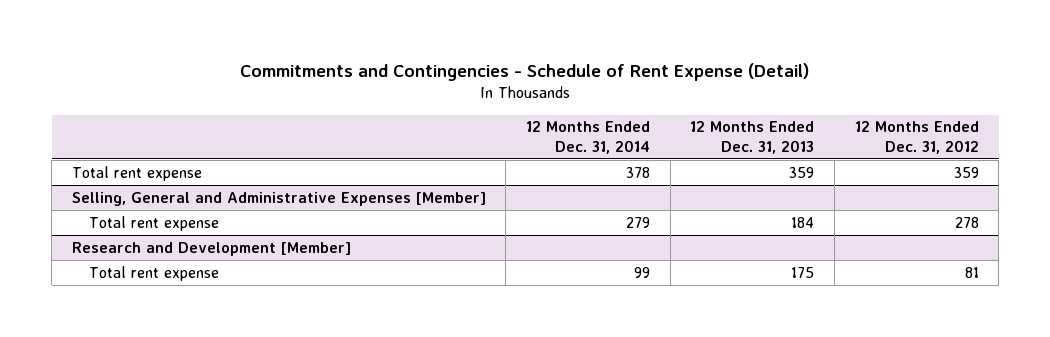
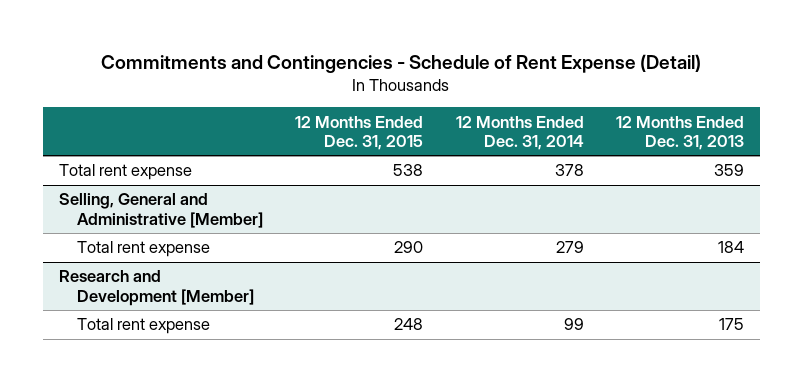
[854,121,979,154] 12 Months Ended Dec. 31, 2012 -> none
none -> [295,115,424,150] 12 Months Ended Dec. 31, 2015
[71,191,486,206] Selling, General and Administrative Expenses [Member] -> [59,193,264,228] Selling, General and Administrative [Member]

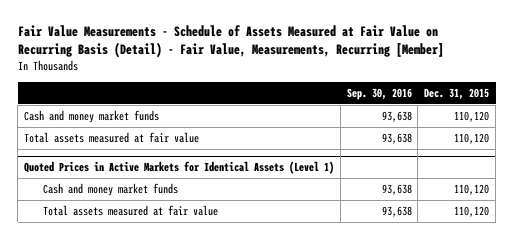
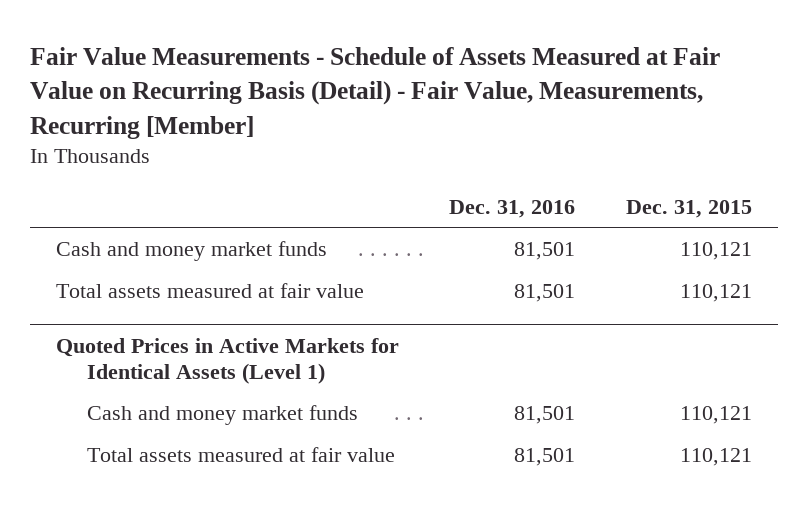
[346,88,412,101] Sep. 30, 2016 -> none
none -> [449,199,576,218] Dec. 31, 2016
[454,111,490,123] 110,120 -> [680,242,753,261] 110,121
[454,133,490,145] 110,120 -> [680,284,753,303] 110,121
[454,184,490,196] 110,120 -> [680,406,753,425] 110,121
[454,206,490,218] 110,120 -> [680,448,753,467] 110,121

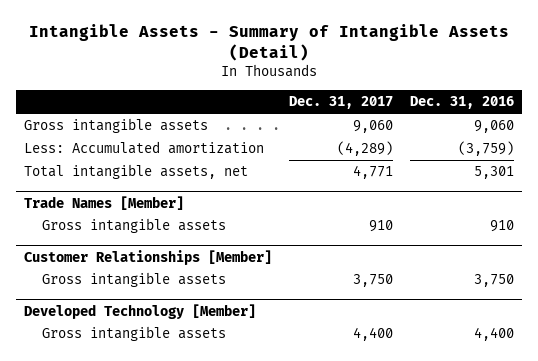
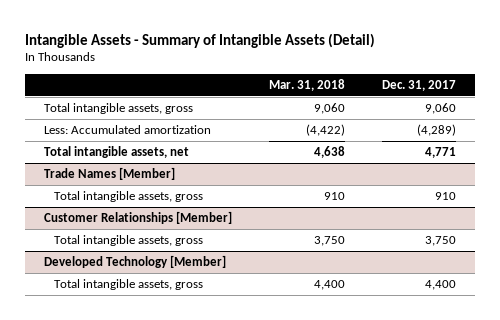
[409,96,514,110] Dec. 31, 2016 -> none
none -> [269,78,346,91] Mar. 31, 2018
[23,118,208,134] Gross intangible assets -> [43,103,193,115] Total intangible assets, gross
[41,218,226,234] Gross intangible assets -> [53,191,203,203] Total intangible assets, gross
[41,272,226,288] Gross intangible assets -> [53,235,203,247] Total intangible assets, gross
[41,326,226,342] Gross intangible assets -> [53,279,203,291] Total intangible assets, gross

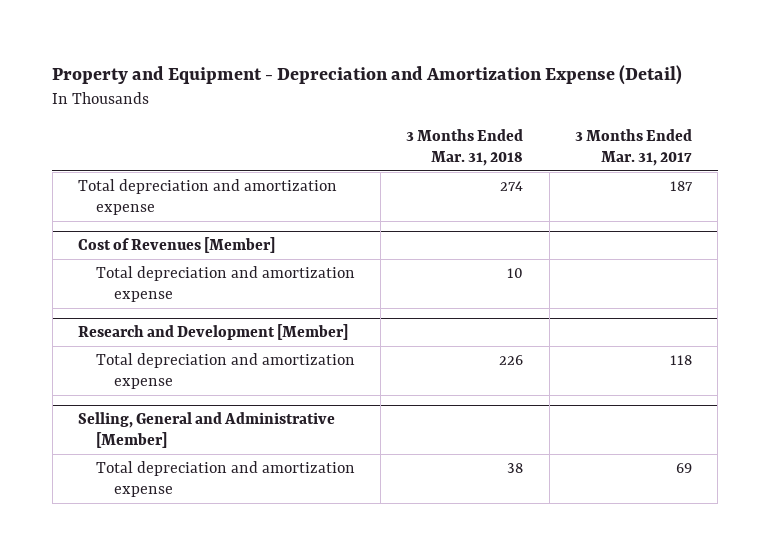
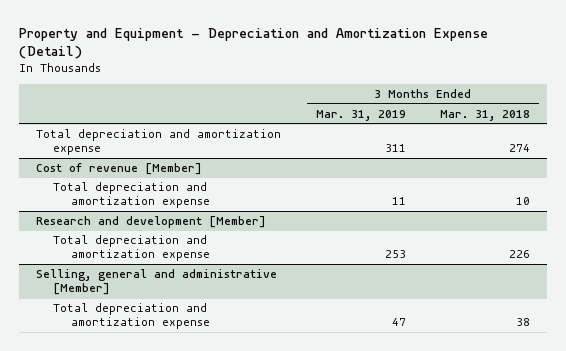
[574,129,692,167] 3 Months Ended Mar. 31, 2017 -> none
none -> [315,109,406,121] Mar. 31, 2019
[77,237,275,254] Cost of Revenues [Member] -> [36,162,203,175] Cost of revenue [Member]
[77,324,348,341] Research and Development [Member] -> [36,215,267,228] Research and development [Member]
[77,412,335,449] Selling, General and Administrative [Member] -> [36,268,278,296] Selling, general and administrative [Member]

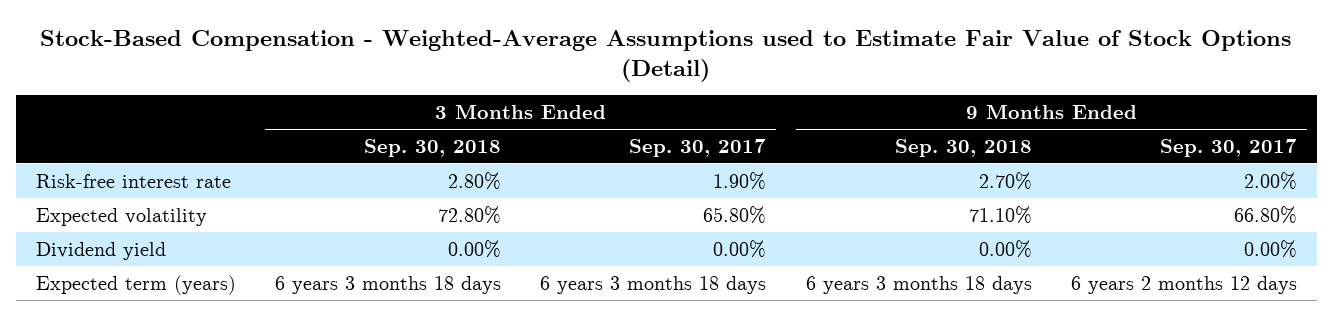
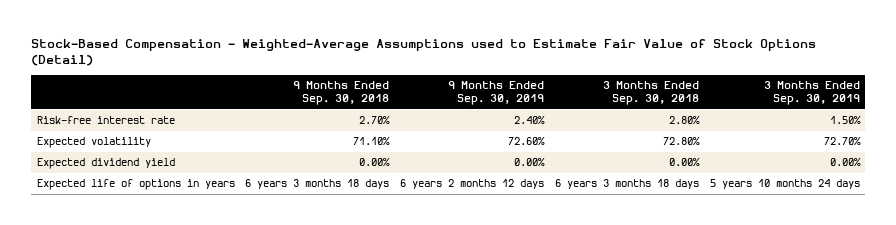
[629,138,767,157] Sep. 30, 2017 -> none
[1160,138,1298,157] Sep. 30, 2017 -> none
none -> [448,81,545,106] 9 Months Ended Sep. 30, 2019
none -> [763,81,860,106] 3 Months Ended Sep. 30, 2019
[35,241,166,260] Dividend yield -> [36,158,175,170] Expected dividend yield
[35,274,236,295] Expected term (years) -> [36,179,235,191] Expected life of options in years

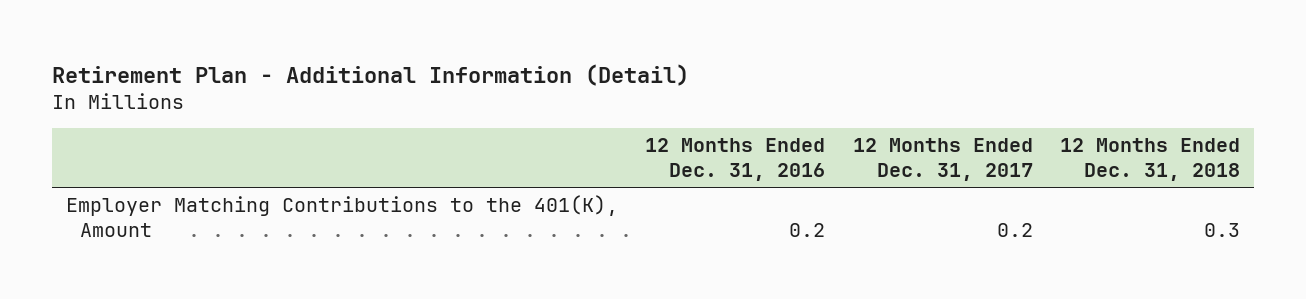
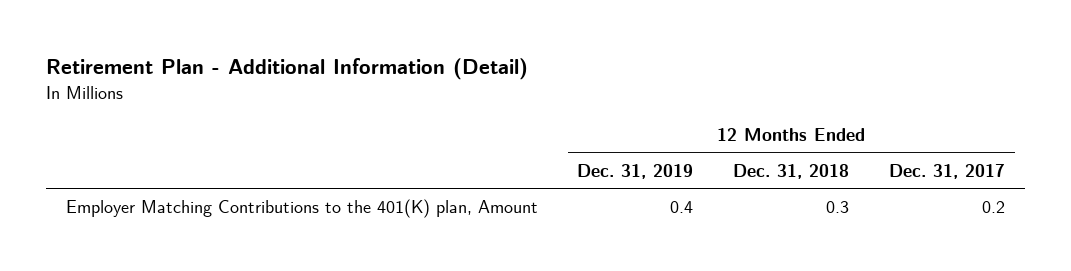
[645,138,826,182] 12 Months Ended Dec. 31, 2016 -> none
none -> [577,163,694,179] Dec. 31, 2019
[66,195,619,238] Employer Matching Contributions to the 401(K), Amount -> [65,199,538,219] Employer Matching Contributions to the 401(K) plan, Amount

